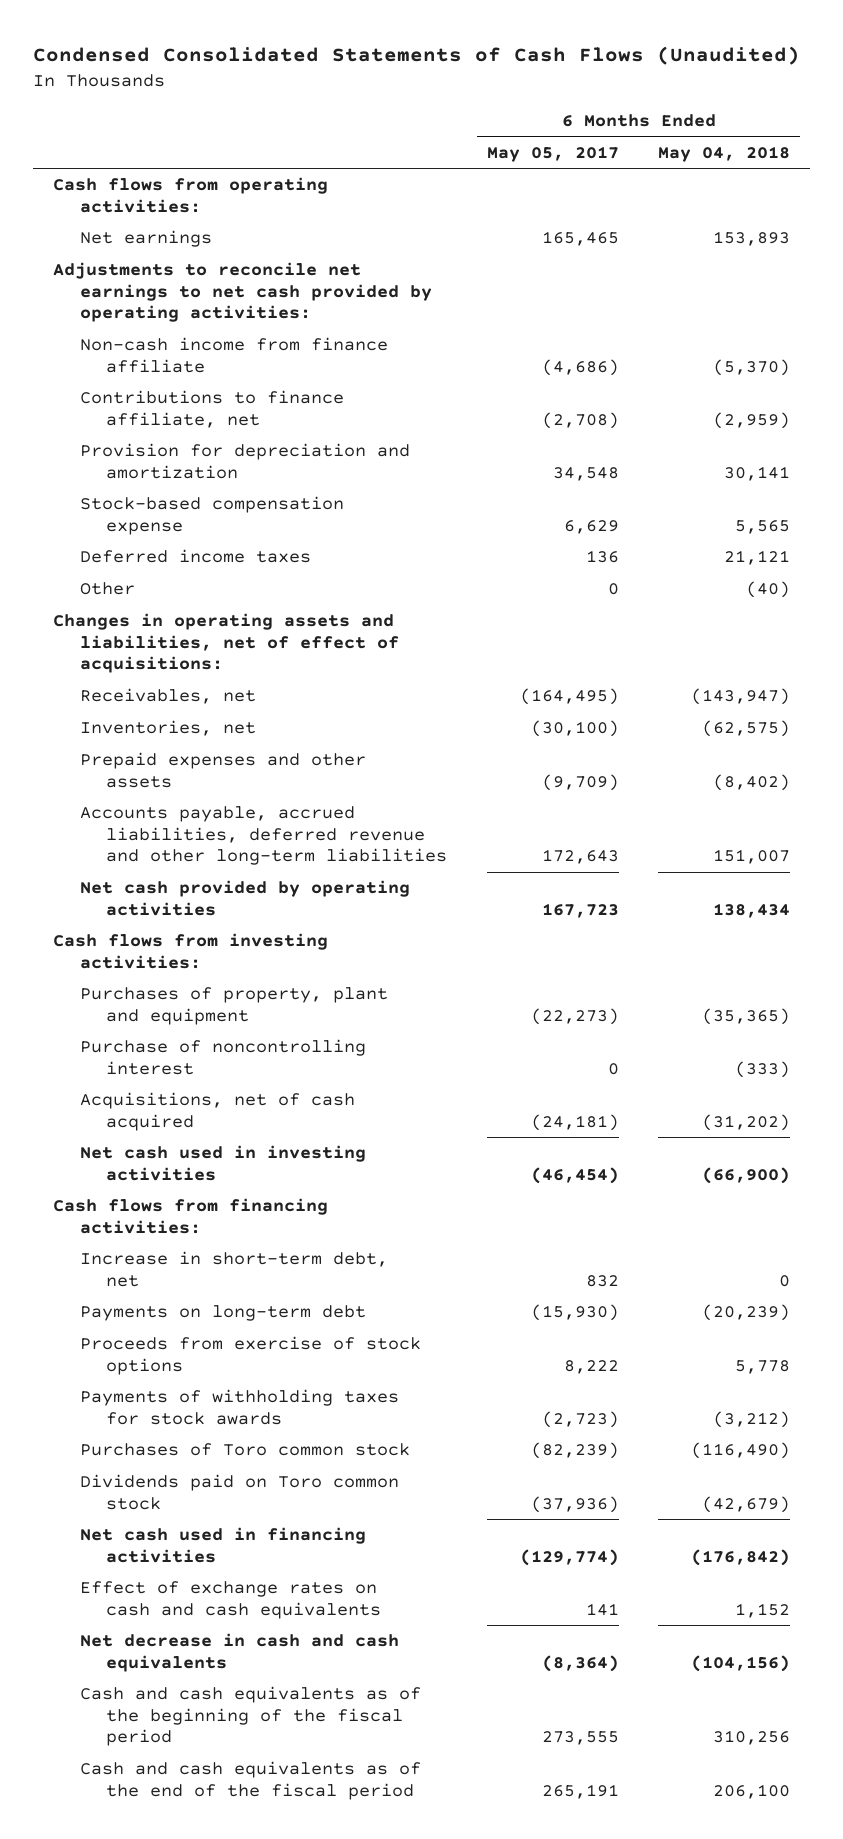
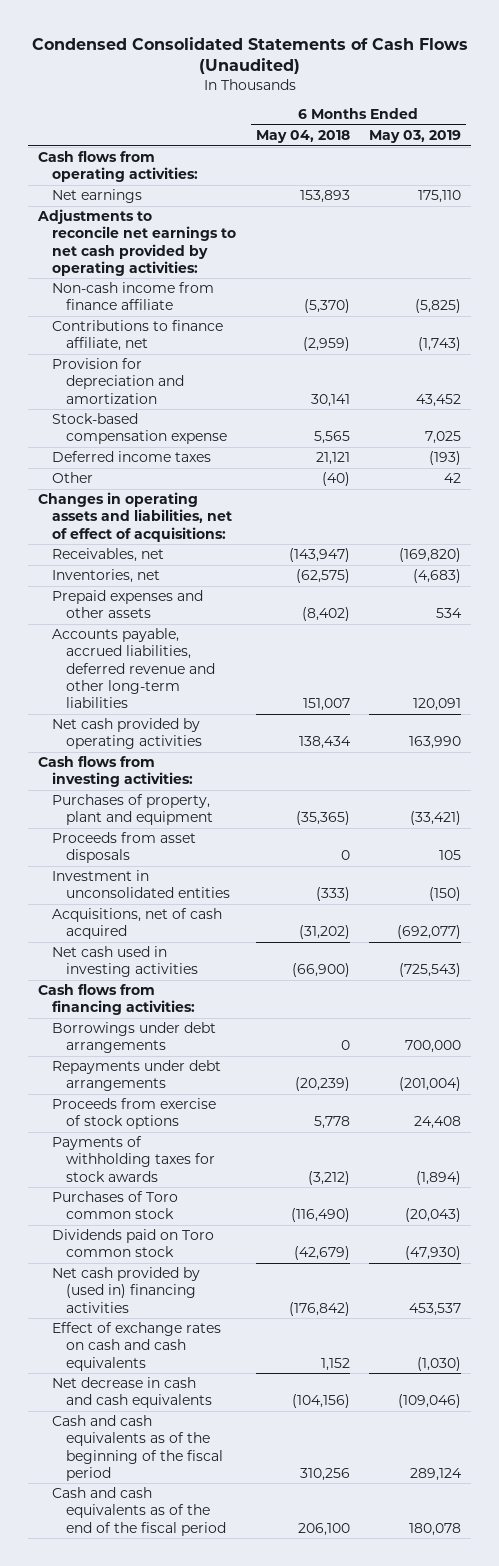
[486,145,619,162] May 05, 2017 -> none
none -> [369,130,462,144] May 03, 2019
none -> [52,832,197,864] Proceeds from asset disposals
[79,1039,366,1075] Purchase of noncontrolling interest -> [52,870,230,899] Investment in unconsolidated entities
[79,1251,388,1287] Increase in short-term debt, net -> none
none -> [52,1022,217,1054] Borrowings under debt arrangements
[79,1305,366,1322] Payments on long-term debt -> [52,1060,222,1092] Repayments under debt arrangements
[79,1527,366,1563] Net cash used in financing activities -> [52,1267,201,1313] Net cash provided by (used in) financing activities

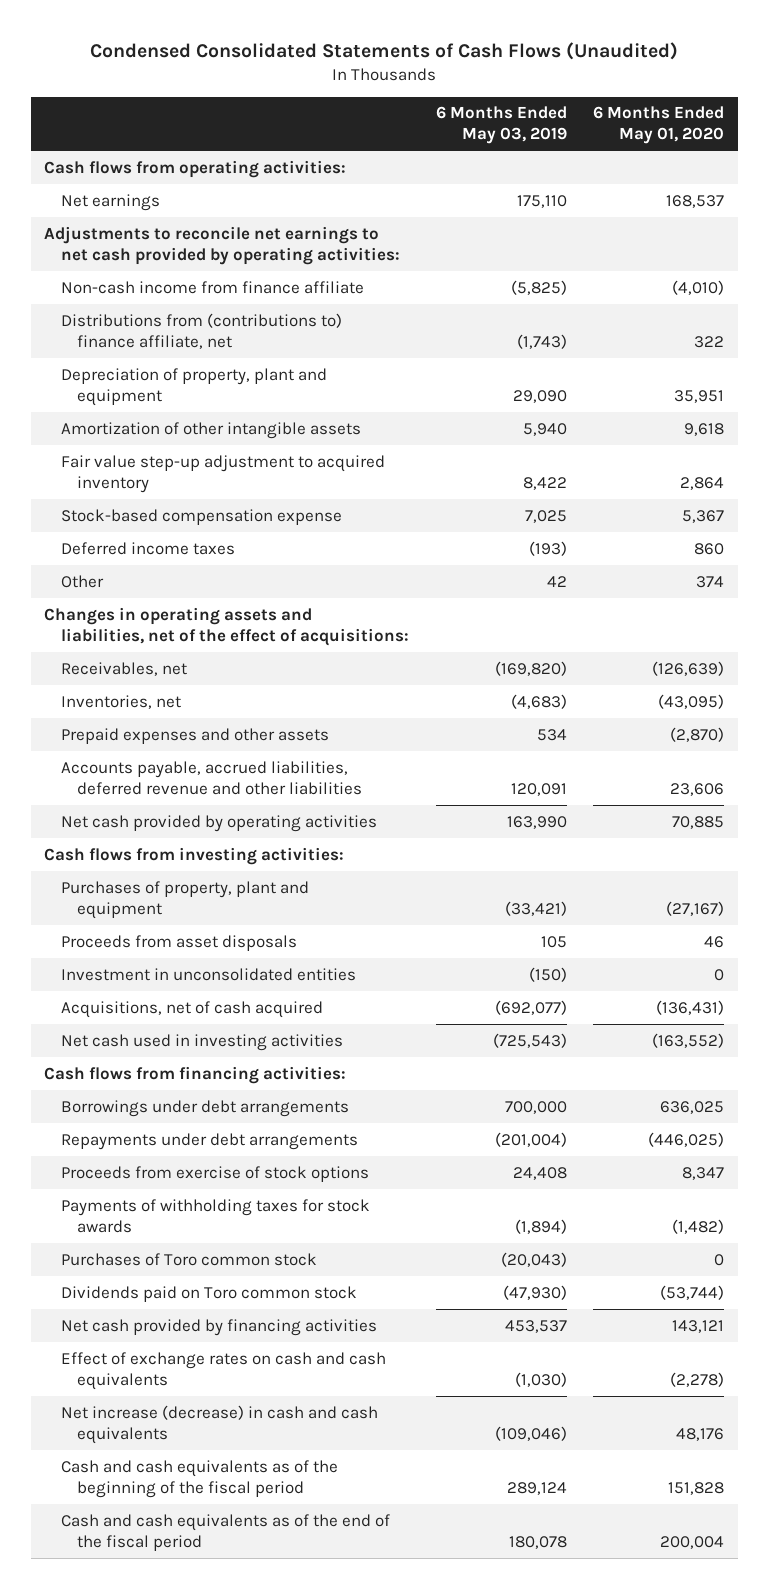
[255,130,350,144] May 04, 2018 -> none
none -> [593,106,725,145] 6 Months Ended May 01, 2020
[52,358,184,404] Provision for depreciation and amortization -> none
[52,320,224,352] Contributions to finance affiliate, net -> [60,312,342,349] Distributions from (contributions to) finance affiliate, net
none -> [60,367,327,406] Depreciation of property, plant and equipment
none -> [60,421,361,439] Amortization of other intangible assets
none -> [60,454,385,493] Fair value step-up adjustment to acquired inventory
[38,492,233,542] Changes in operating assets and liabilities, net of effect of acquisitions: -> [44,606,409,646] Changes in operating assets and liabilities, net of the effect of acquisitions:
[52,628,215,708] Accounts payable, accrued liabilities, deferred revenue and other long-term liabilities -> [60,760,363,795] Accounts payable, accrued liabilities, deferred revenue and other liabilities
[52,1267,201,1313] Net cash provided by (used in) financing activities -> [60,1318,377,1336] Net cash provided by financing activities
[52,1377,212,1409] Net decrease in cash and cash equivalents -> [60,1404,378,1444] Net increase (decrease) in cash and cash equivalents

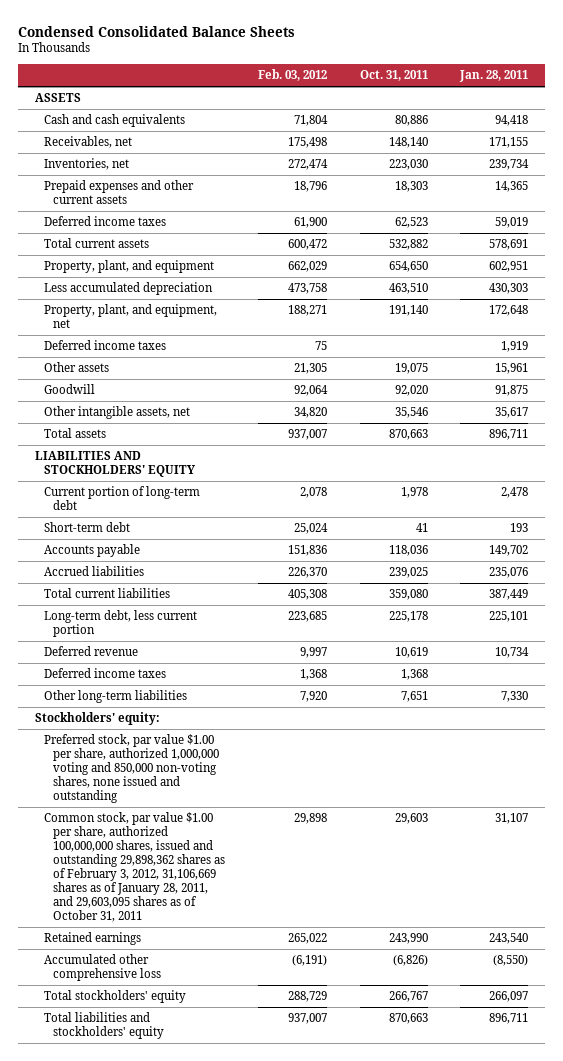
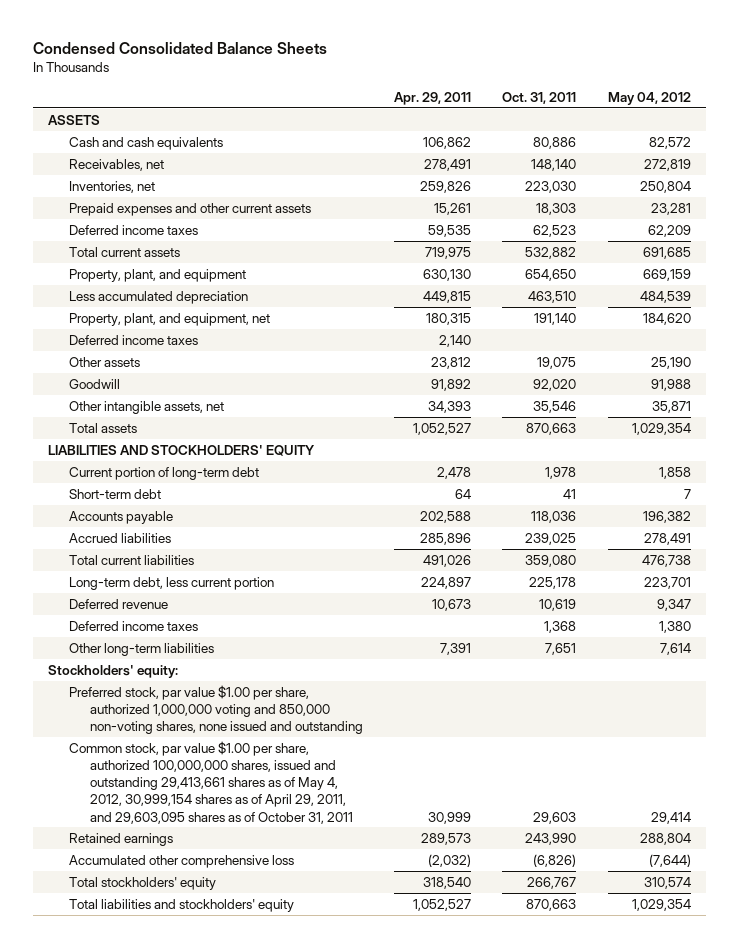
[257,69,327,82] Feb. 03, 2012 -> none
[459,70,529,83] Jan. 28, 2011 -> none
none -> [394,91,472,105] Apr. 29, 2011
none -> [607,91,691,105] May 04, 2012
[43,812,226,923] Common stock, par value $1.00 per share, authorized 100,000,000 shares, issued and outstanding 29,898,362 shares as of February 3, 2012, 31,106,669 shares as of January 28, 2011, and 29,603,095 shares as of October 31, 2011 -> [69,740,353,824] Common stock, par value $1.00 per share, authorized 100,000,000 shares, issued and outstanding 29,413,661 shares as of May 4, 2012, 30,999,154 shares as of April 29, 2011, and 29,603,095 shares as of October 31, 2011

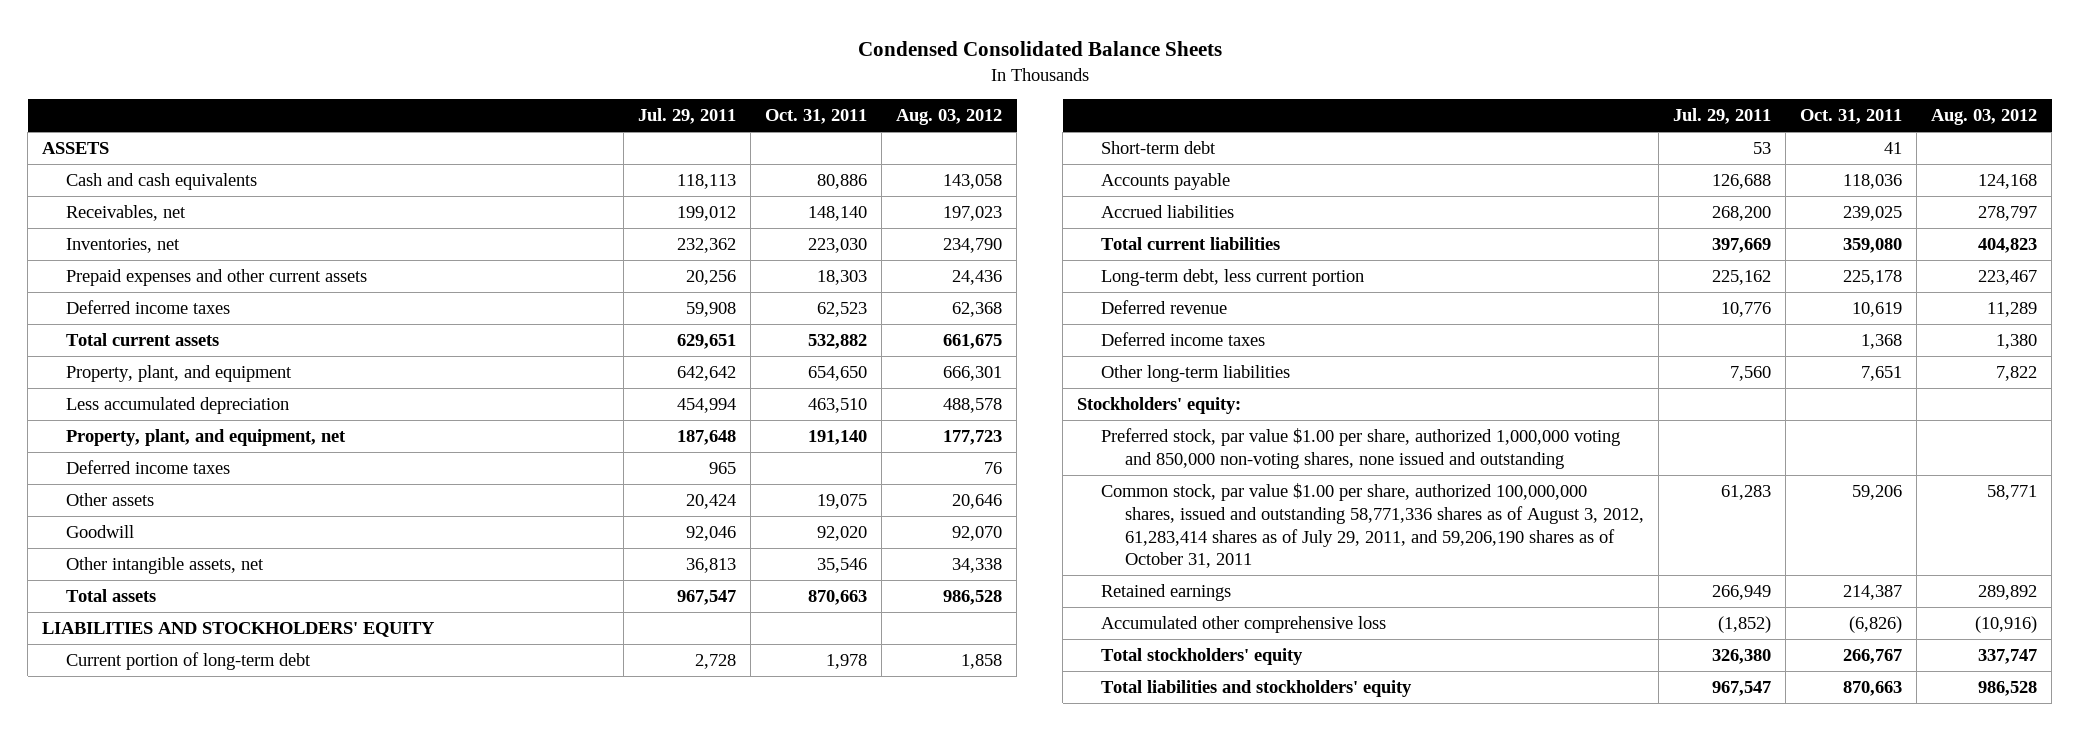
[394,91,472,105] Apr. 29, 2011 -> none
[607,91,691,105] May 04, 2012 -> none
none -> [637,108,736,125] Jul. 29, 2011
none -> [896,109,1003,126] Aug. 03, 2012
[69,740,353,824] Common stock, par value $1.00 per share, authorized 100,000,000 shares, issued and outstanding 29,413,661 shares as of May 4, 2012, 30,999,154 shares as of April 29, 2011, and 29,603,095 shares as of October 31, 2011 -> [1101,482,1644,569] Common stock, par value $1.00 per share, authorized 100,000,000 shares, issued and outstanding 58,771,336 shares as of August 3, 2012, 61,283,414 shares as of July 29, 2011, and 59,206,190 shares as of October 31, 2011
[533,811,577,824] 29,603 -> [1852,484,1903,500] 59,206
[525,832,577,845] 243,990 -> [1843,584,1903,600] 214,387

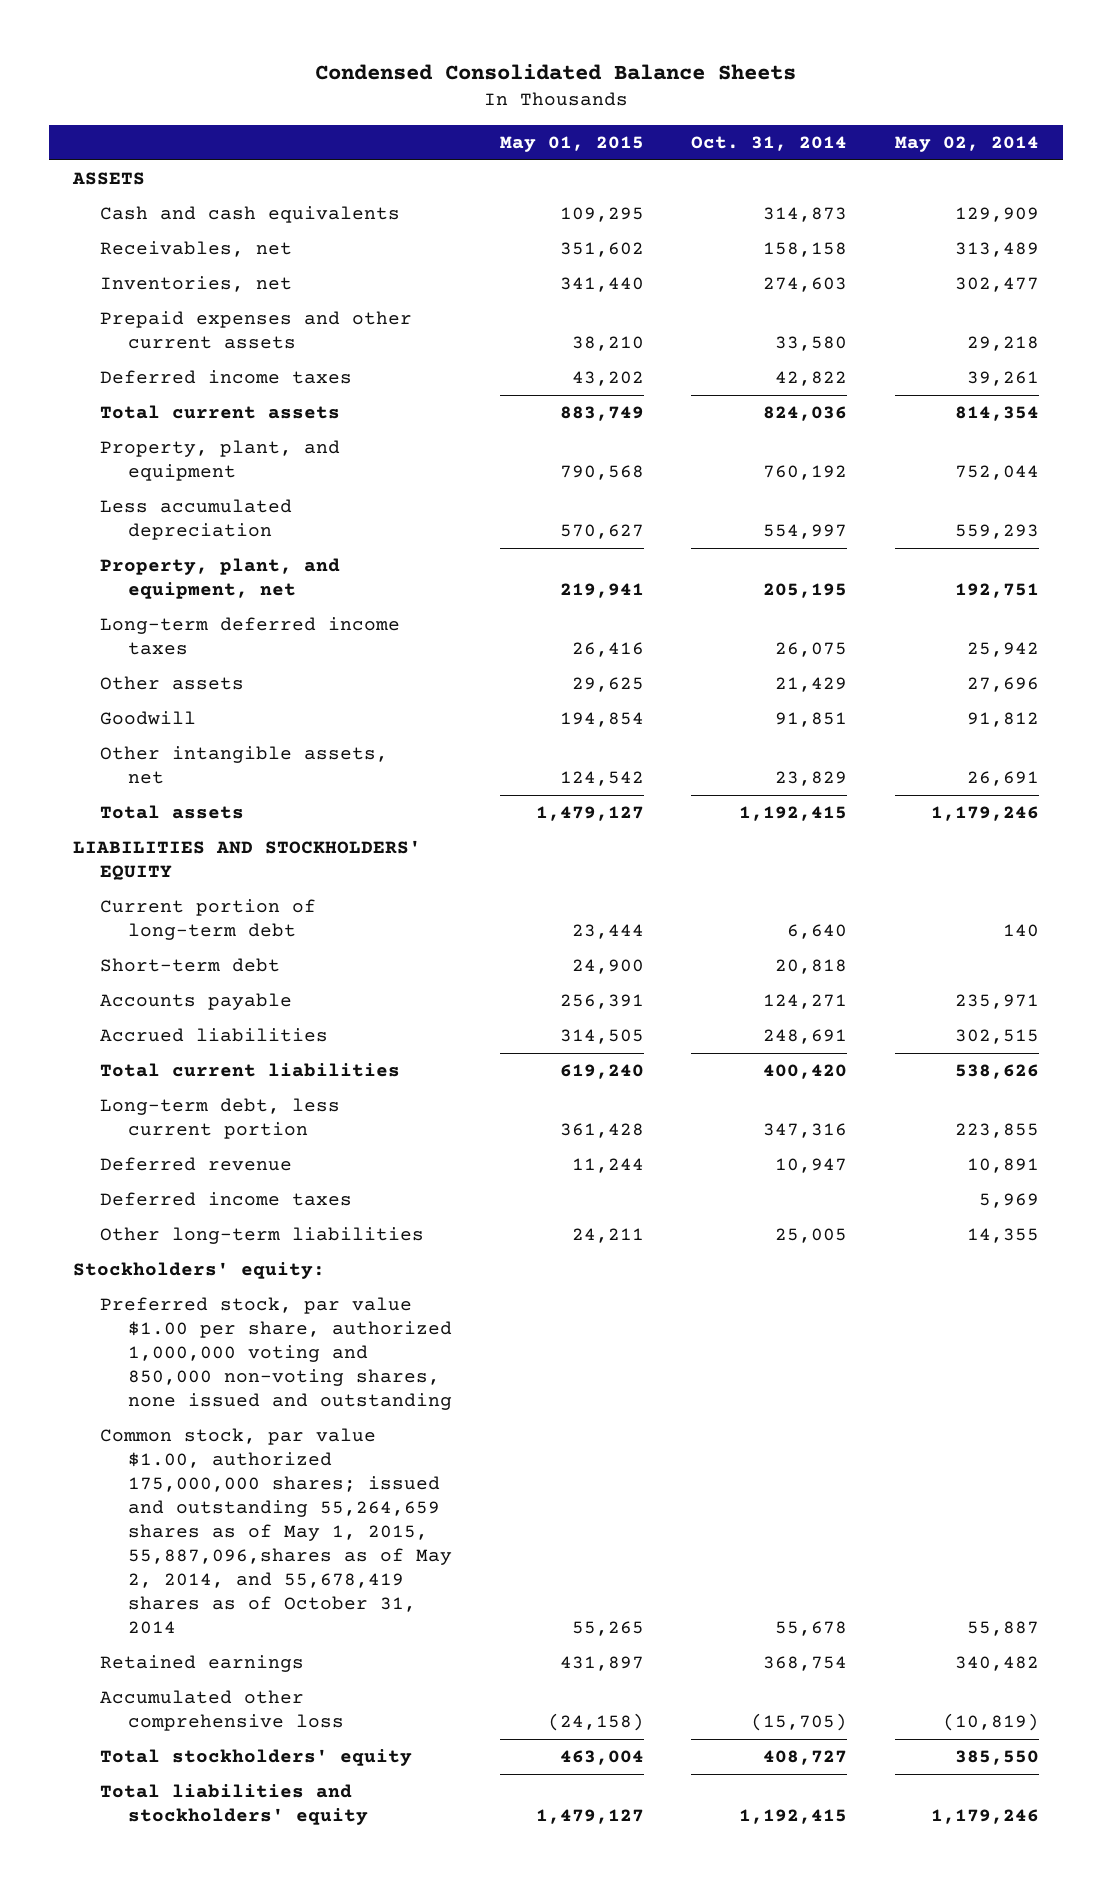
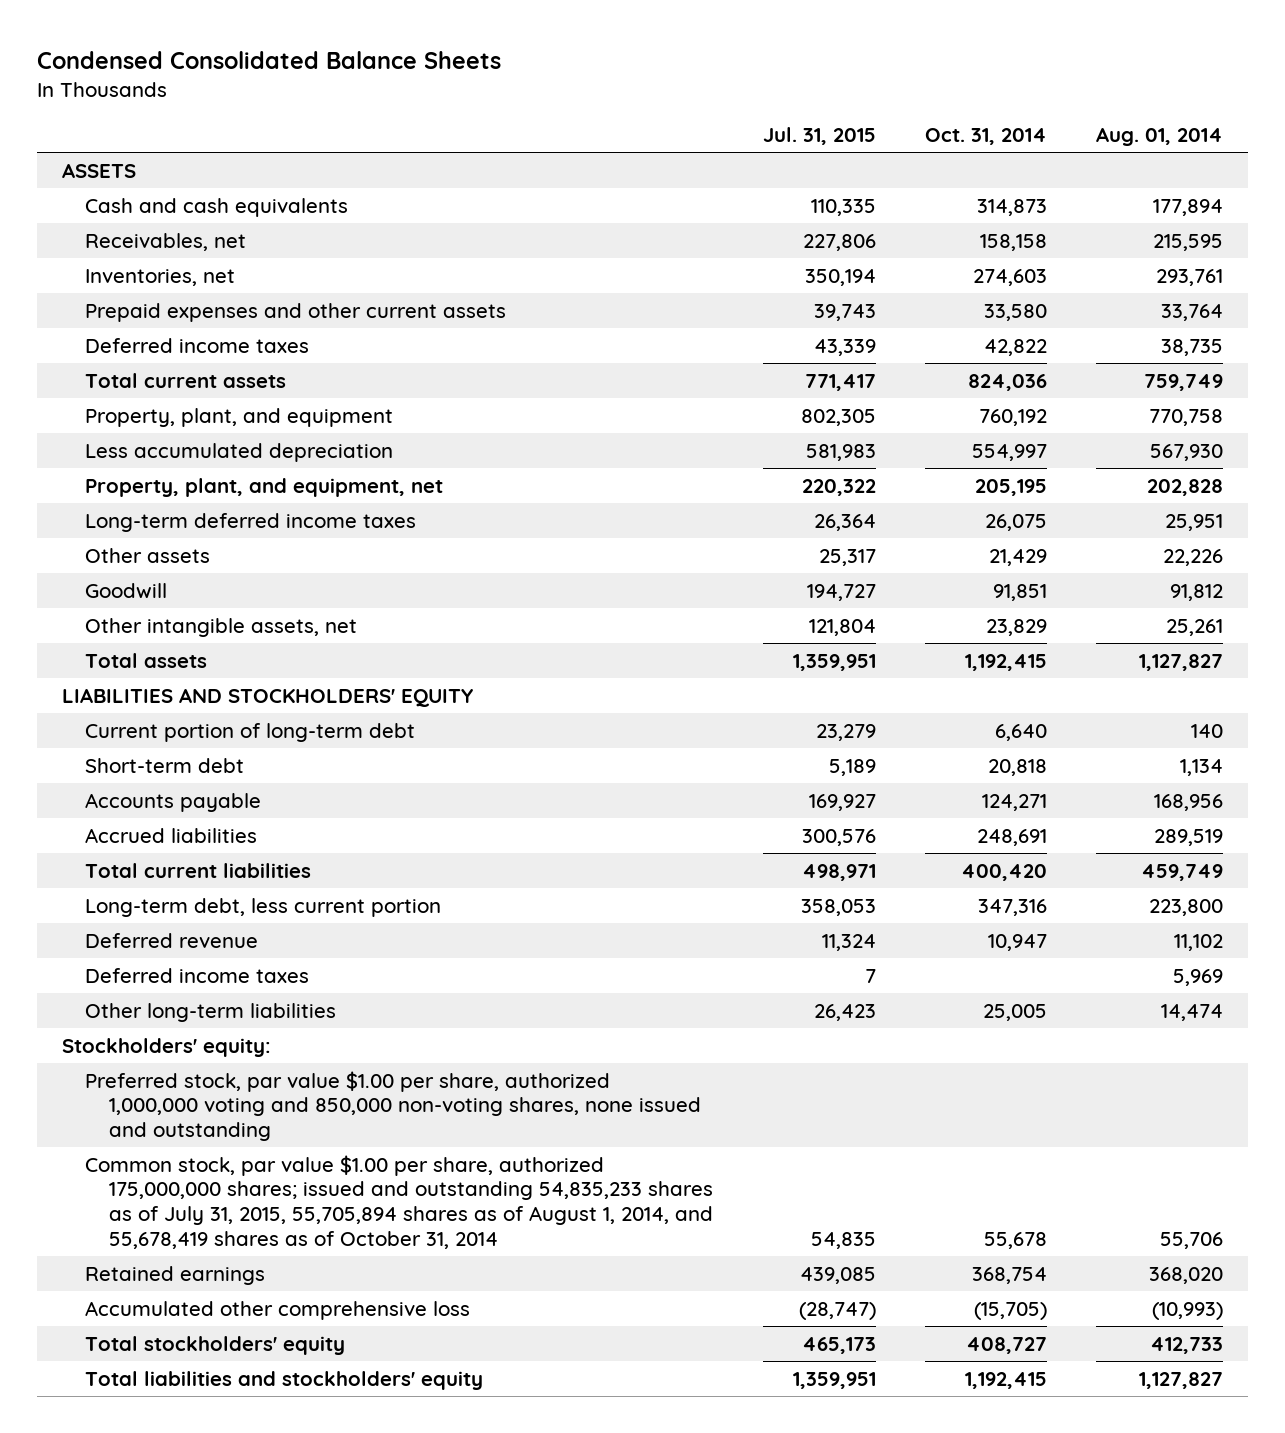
[499,135,644,152] May 01, 2015 -> none
[895,135,1040,152] May 02, 2014 -> none
none -> [762,127,876,146] Jul. 31, 2015
none -> [1096,127,1224,147] Aug. 01, 2014
[100,1428,453,1634] Common stock, par value $1.00, authorized 175,000,000 shares; issued and outstanding 55,264,659 shares as of May 1, 2015, 55,887,096,shares as of May 2, 2014, and 55,678,419 shares as of October 31, 2014 -> [85,1154,714,1250] Common stock, par value $1.00 per share, authorized 175,000,000 shares; issued and outstanding 54,835,233 shares as of July 31, 2015, 55,705,894 shares as of August 1, 2014, and 55,678,419 shares as of October 31, 2014

